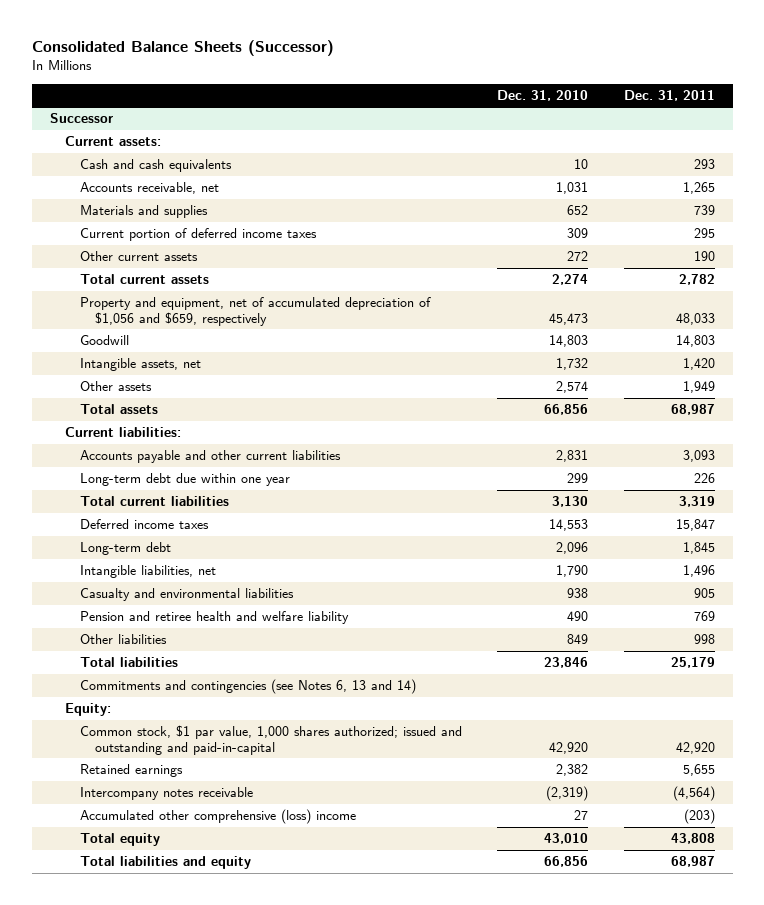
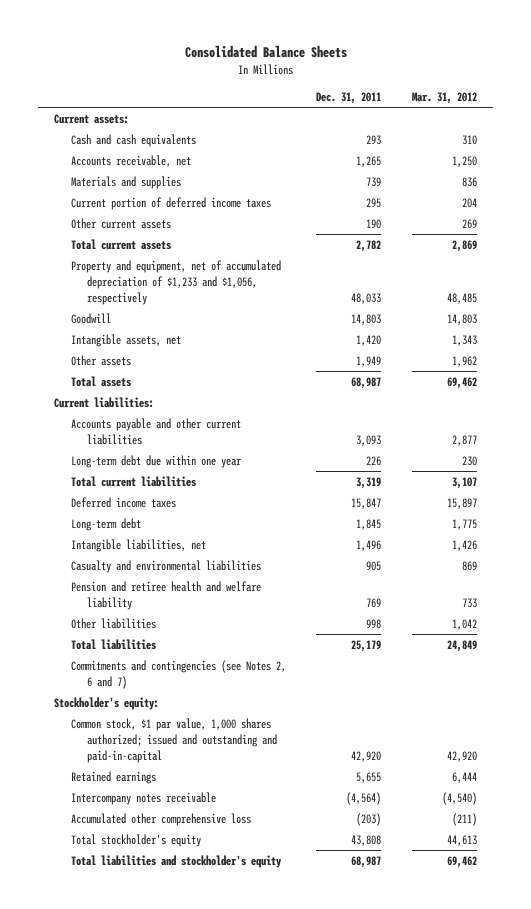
[31,40,334,57] Consolidated Balance Sheets (Successor) -> [184,45,347,59] Consolidated Balance Sheets
[497,89,589,101] Dec. 31, 2010 -> none
none -> [412,92,478,105] Mar. 31, 2012
[49,112,113,123] Successor -> none
[79,296,431,326] Property and equipment, net of accumulated depreciation of $1,056 and $659, respectively -> [70,259,281,305] Property and equipment, net of accumulated depreciation of $1,233 and $1,056, respectively
[64,702,111,716] Equity: -> none
[79,678,416,694] Commitments and contingencies (see Notes 6, 13 and 14) -> [70,659,286,689] Commitments and contingencies (see Notes 2, 6 and 7)
none -> [53,696,159,710] Stockholder's equity:
[79,808,356,824] Accumulated other comprehensive (loss) income -> [70,812,251,826] Accumulated other comprehensive loss
[79,832,160,846] Total equity -> [70,833,201,847] Total stockholder's equity
[79,855,251,869] Total liabilities and equity -> [70,854,282,868] Total liabilities and stockholder's equity

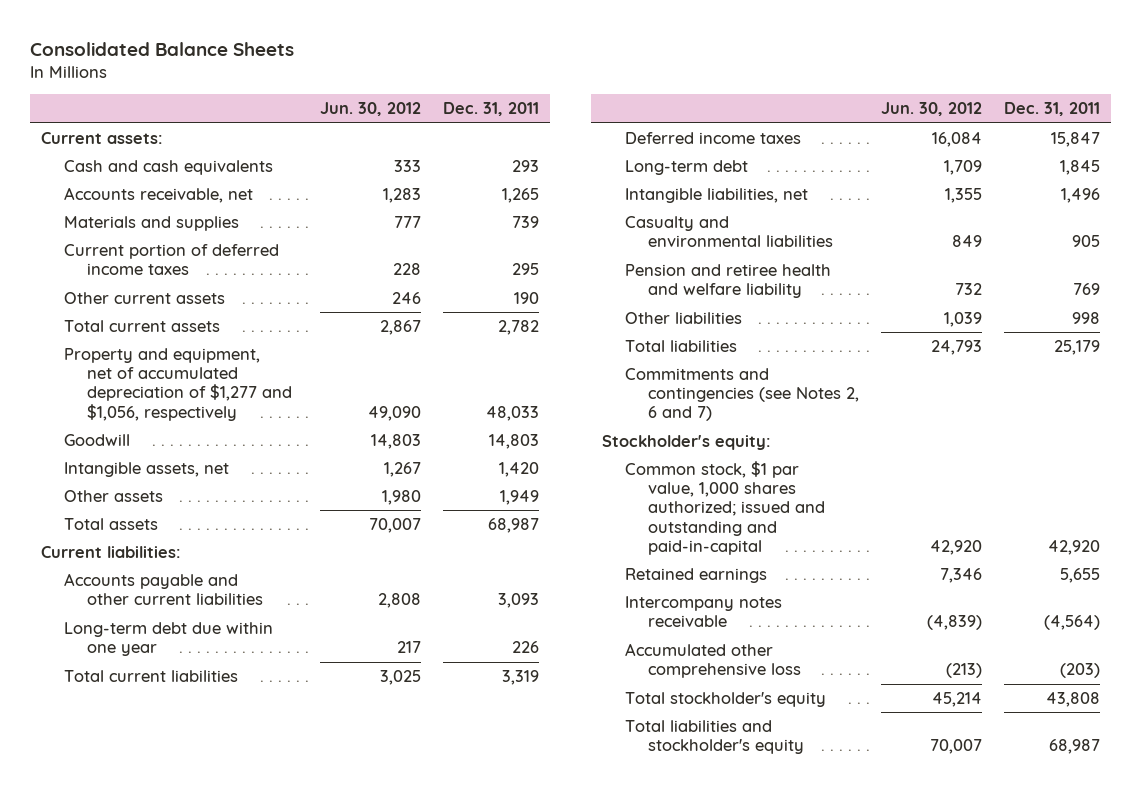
[412,92,478,105] Mar. 31, 2012 -> none
none -> [320,102,422,117] Jun. 30, 2012
[70,259,281,305] Property and equipment, net of accumulated depreciation of $1,233 and $1,056, respectively -> [63,348,293,421] Property and equipment, net of accumulated depreciation of $1,277 and $1,056, respectively

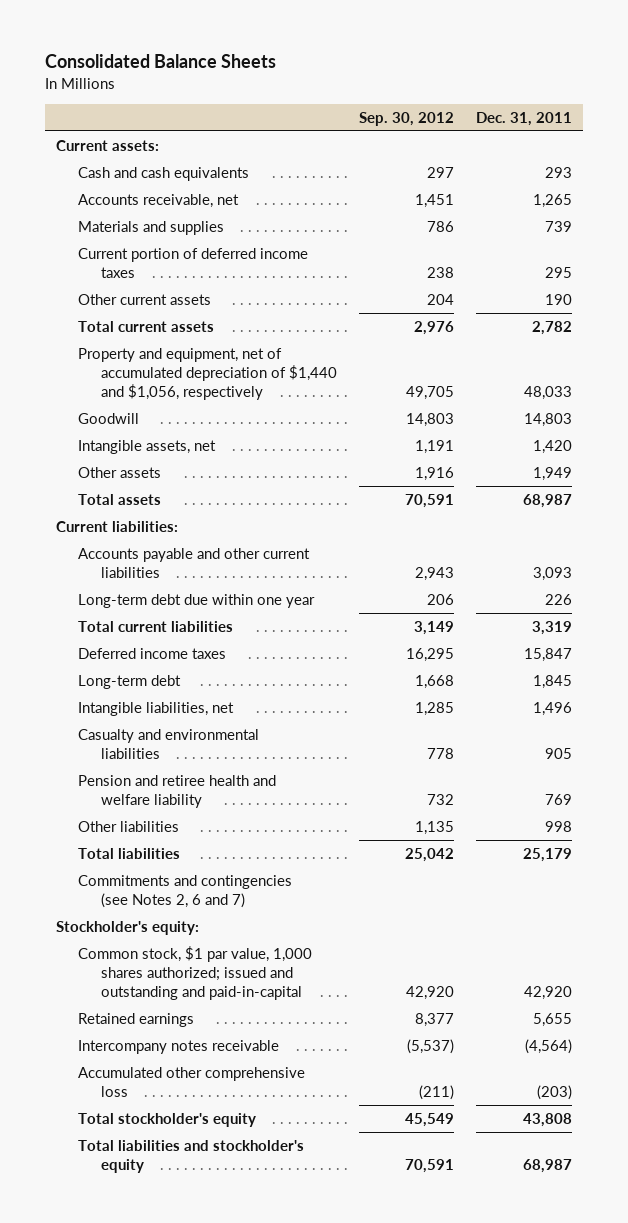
[320,102,422,117] Jun. 30, 2012 -> none
none -> [358,111,454,126] Sep. 30, 2012
[63,348,293,421] Property and equipment, net of accumulated depreciation of $1,277 and $1,056, respectively -> [78,347,338,400] Property and equipment, net of accumulated depreciation of $1,440 and $1,056, respectively

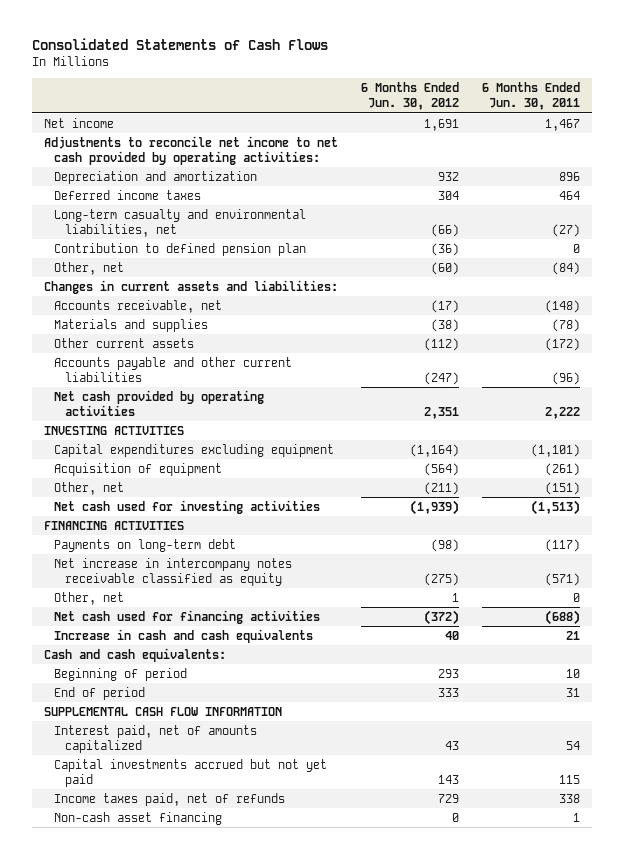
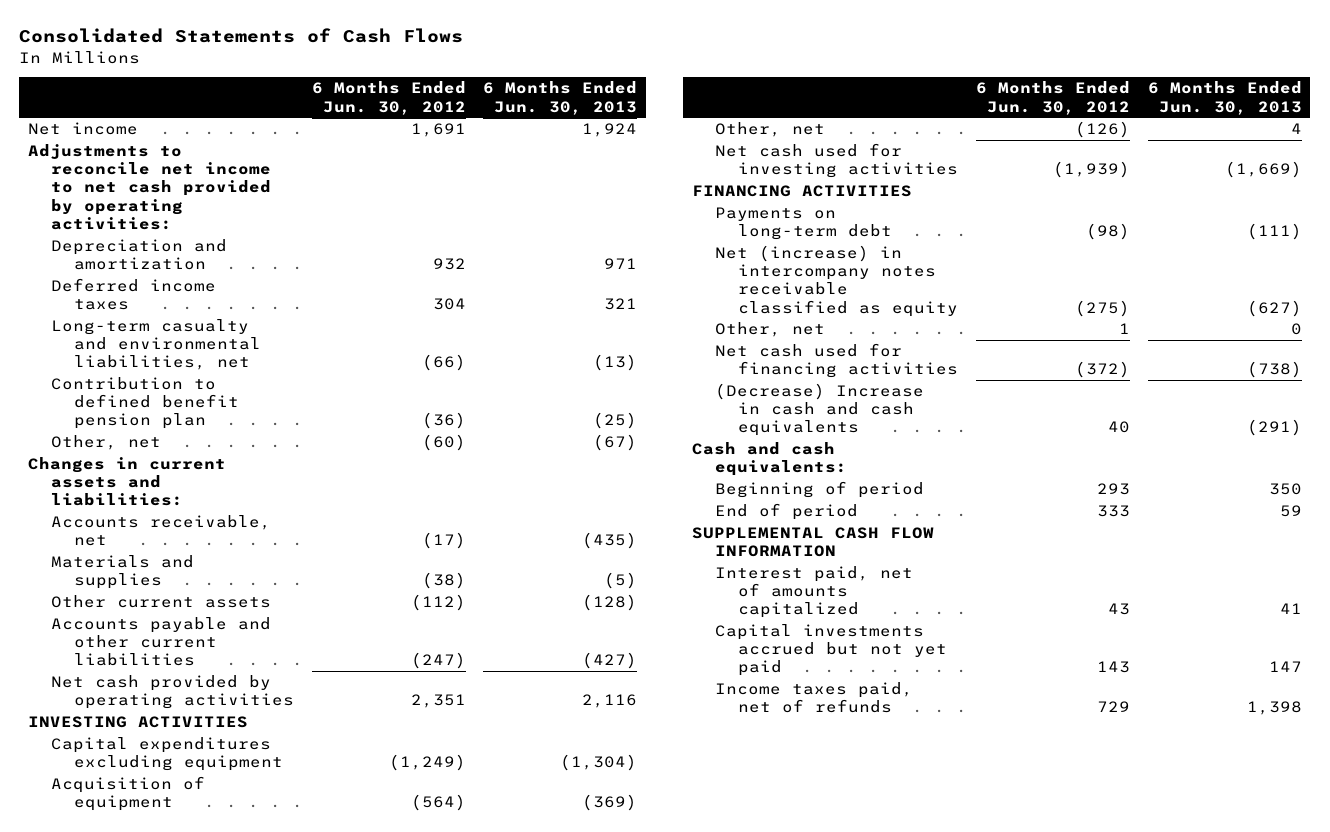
[482,82,581,111] 6 Months Ended Jun. 30, 2011 -> none
none -> [483,81,638,115] 6 Months Ended Jun. 30, 2013
[54,242,307,256] Contribution to defined pension plan -> [51,377,239,430] Contribution to defined benefit pension plan
[409,443,459,457] (1,164) -> [388,754,466,772] (1,249)
[423,481,459,495] (211) -> [1074,121,1130,139] (126)
[54,557,293,586] Net increase in intercompany notes receivable classified as equity -> [715,245,958,317] Net (increase) in intercompany notes receivable classified as equity
[54,628,314,643] Increase in cash and cash equivalents -> [715,383,925,437] (Decrease) Increase in cash and cash equivalents
[54,811,223,825] Non-cash asset financing -> none

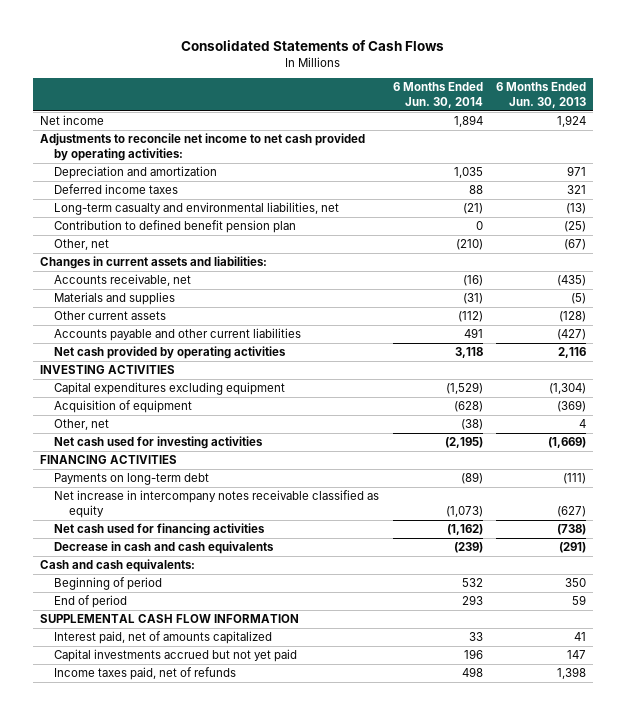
[311,81,466,115] 6 Months Ended Jun. 30, 2012 -> none
none -> [392,82,483,109] 6 Months Ended Jun. 30, 2014
[715,322,826,338] Other, net -> none
[715,245,958,317] Net (increase) in intercompany notes receivable classified as equity -> [54,490,380,519] Net increase in intercompany notes receivable classified as equity
[715,383,925,437] (Decrease) Increase in cash and cash equivalents -> [54,541,275,555] Decrease in cash and cash equivalents

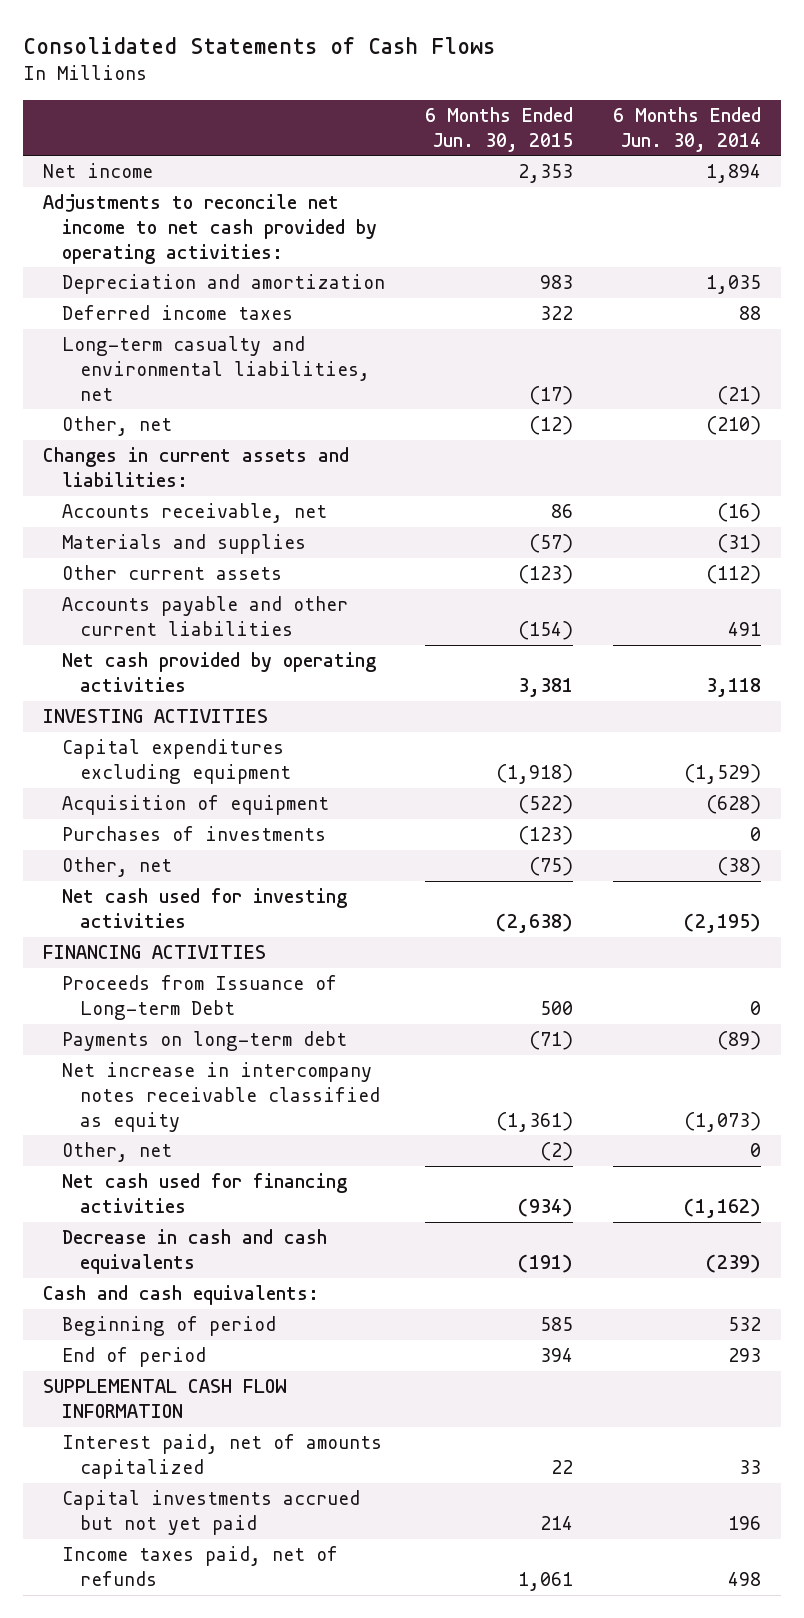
[496,82,587,109] 6 Months Ended Jun. 30, 2013 -> none
none -> [424,107,573,152] 6 Months Ended Jun. 30, 2015
[54,220,297,234] Contribution to defined benefit pension plan -> none
none -> [61,826,326,842] Purchases of investments
none -> [61,975,337,1020] Proceeds from Issuance of Long-term Debt
none -> [61,1142,172,1163] Other, net

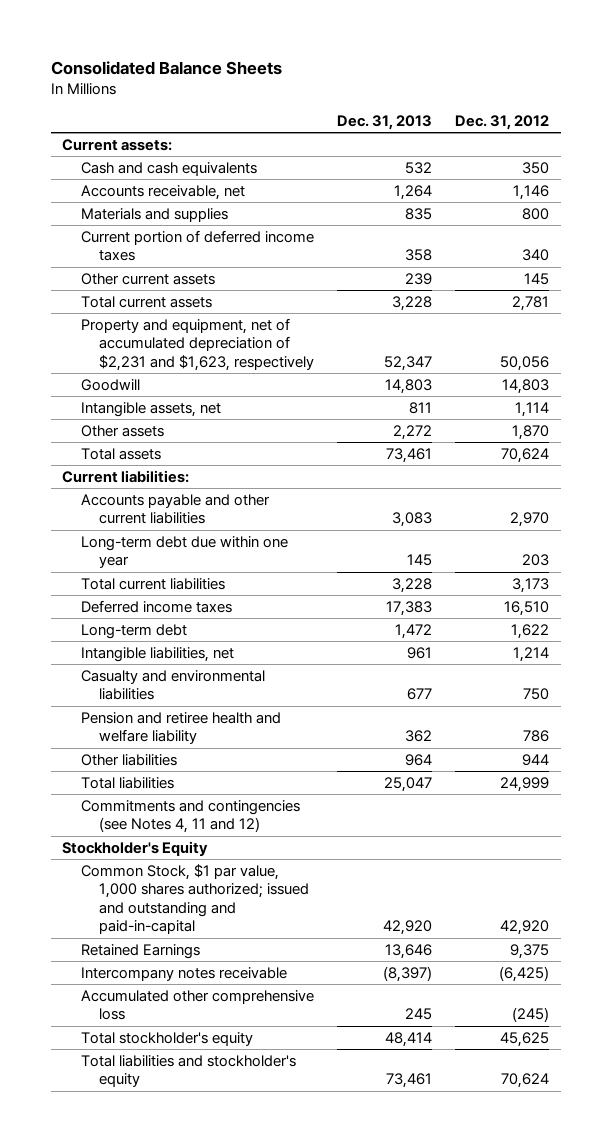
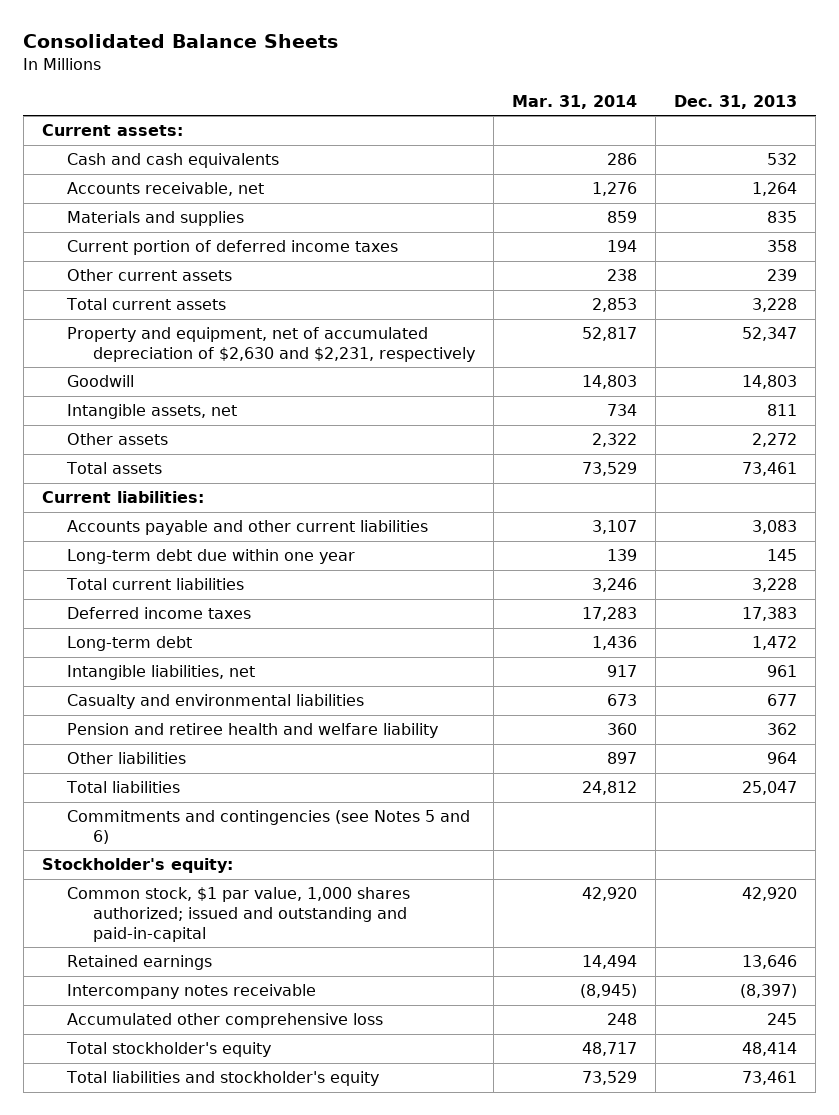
[455,114,550,130] Dec. 31, 2012 -> none
none -> [512,94,638,109] Mar. 31, 2014
[80,317,315,371] Property and equipment, net of accumulated depreciation of $2,231 and $1,623, respectively -> [67,327,475,362] Property and equipment, net of accumulated depreciation of $2,630 and $2,231, respectively
[80,799,300,834] Commitments and contingencies (see Notes 4, 11 and 12) -> [67,810,471,844] Commitments and contingencies (see Notes 5 and 6)
[62,840,209,856] Stockholder's Equity -> [41,858,233,874] Stockholder's equity:
[80,863,310,935] Common Stock, $1 par value, 1,000 shares authorized; issued and outstanding and paid-in-capital -> [67,887,411,942] Common stock, $1 par value, 1,000 shares authorized; issued and outstanding and paid-in-capital
[80,943,200,959] Retained Earnings -> [67,955,213,971] Retained earnings

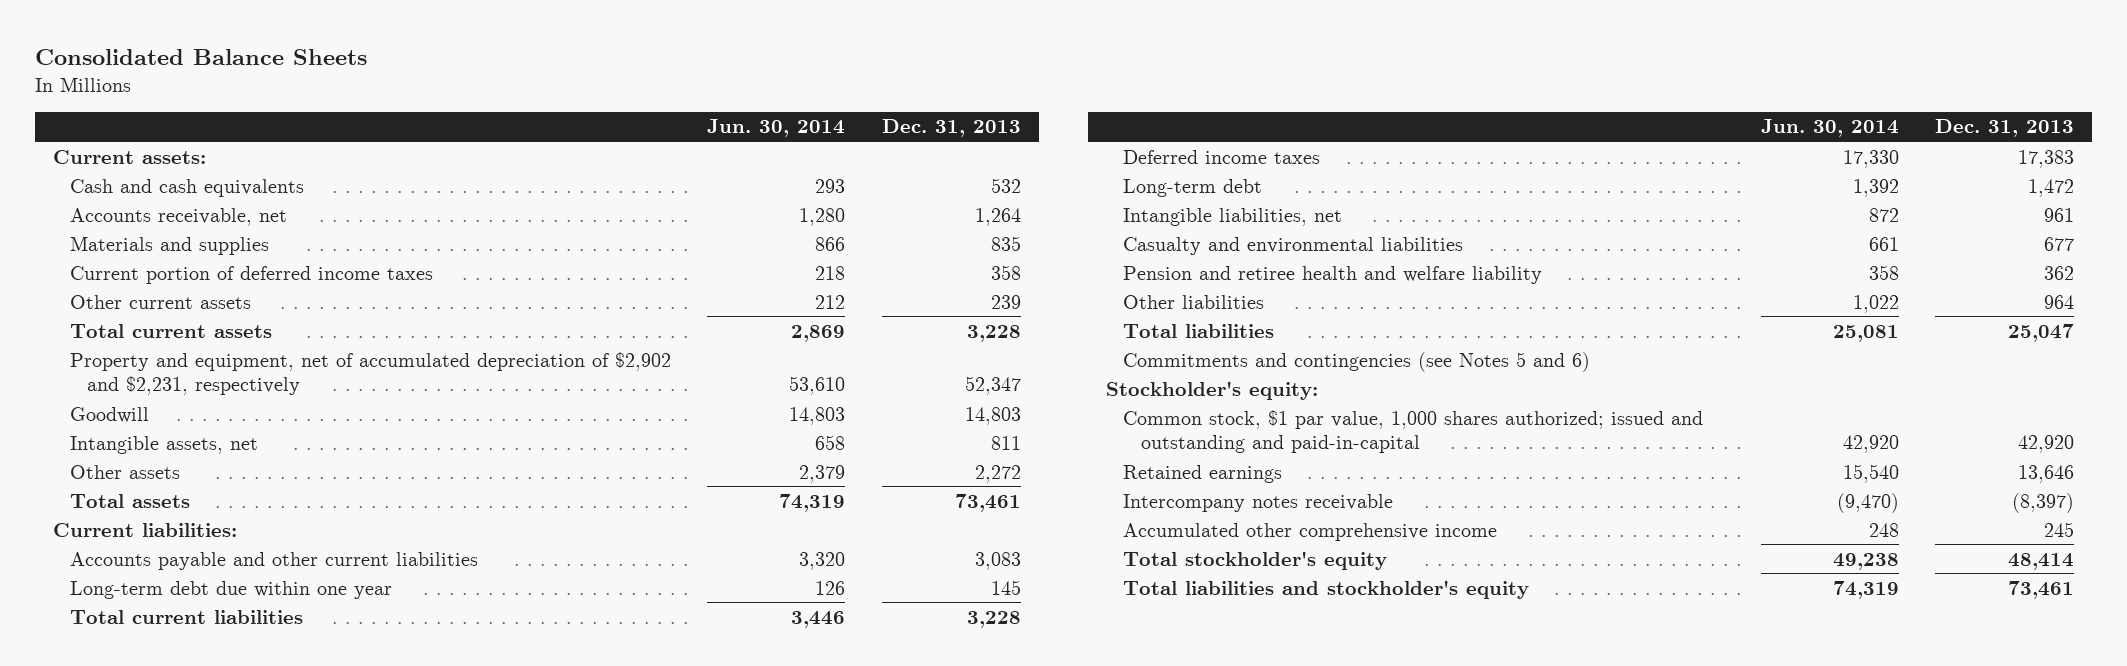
[512,94,638,109] Mar. 31, 2014 -> none
none -> [707,119,846,138] Jun. 30, 2014
[67,327,475,362] Property and equipment, net of accumulated depreciation of $2,630 and $2,231, respectively -> [70,351,672,395] Property and equipment, net of accumulated depreciation of $2,902 and $2,231, respectively
[67,1013,384,1029] Accumulated other comprehensive loss -> [1123,522,1498,541] Accumulated other comprehensive income

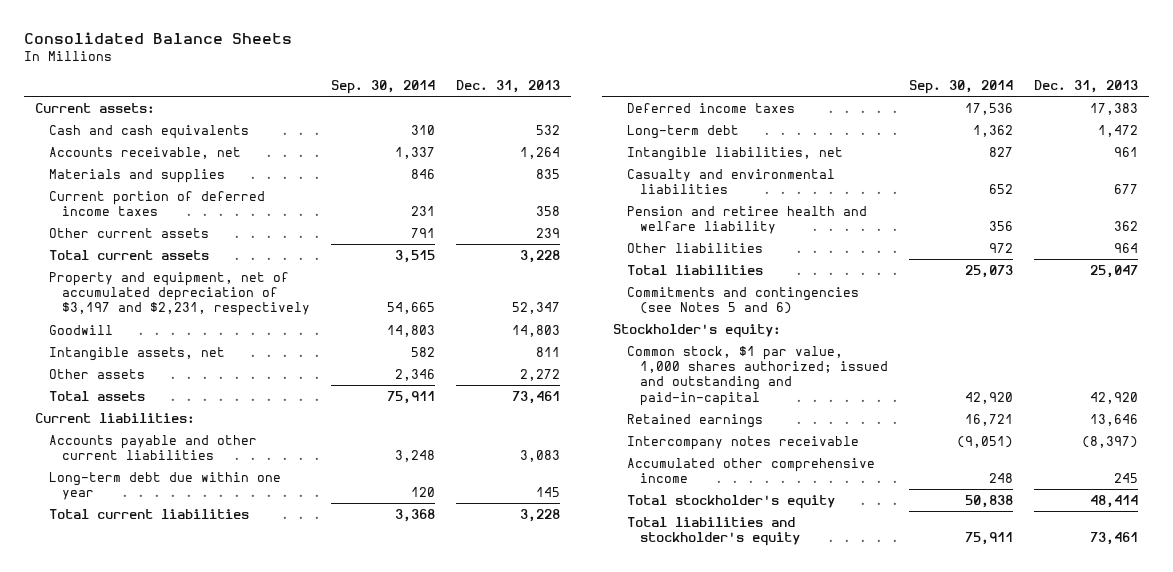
[707,119,846,138] Jun. 30, 2014 -> none
none -> [331,79,436,94] Sep. 30, 2014
[70,351,672,395] Property and equipment, net of accumulated depreciation of $2,902 and $2,231, respectively -> [48,271,311,317] Property and equipment, net of accumulated depreciation of $3,197 and $2,231, respectively

